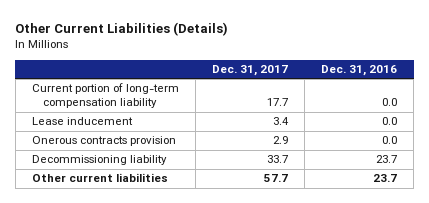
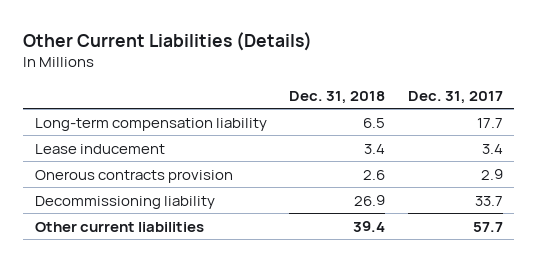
[320,65,397,77] Dec. 31, 2016 -> none
none -> [289,90,386,104] Dec. 31, 2018
[31,83,179,109] Current portion of long-term compensation liability -> [34,117,267,131] Long-term compensation liability

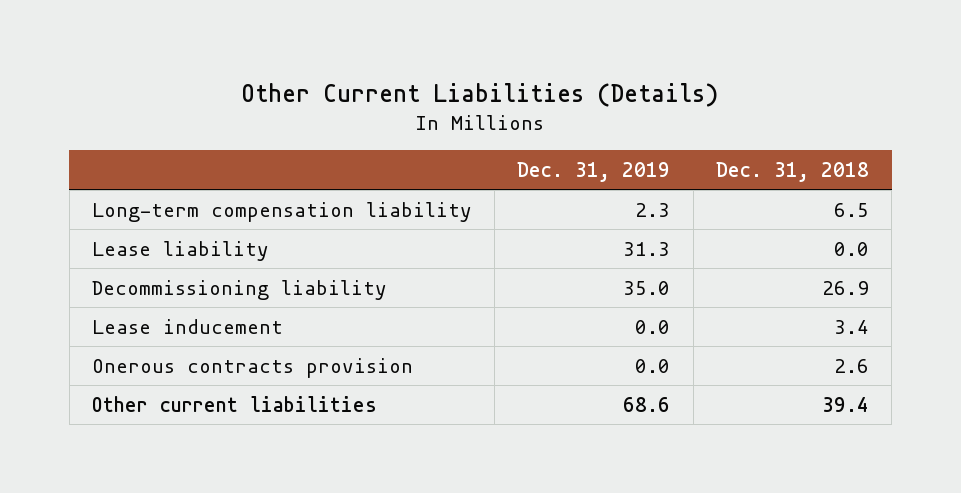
[408,90,504,104] Dec. 31, 2017 -> none
none -> [517,161,671,182] Dec. 31, 2019
none -> [92,240,270,261] Lease liability
[34,195,215,209] Decommissioning liability -> [92,279,388,300] Decommissioning liability

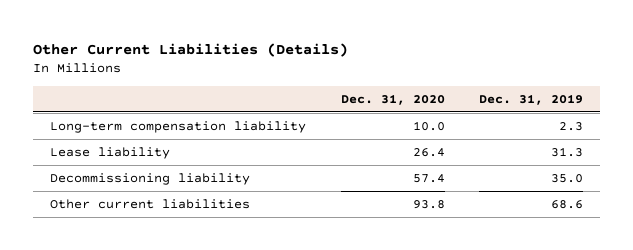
[715,161,869,182] Dec. 31, 2018 -> none
none -> [340,93,445,105] Dec. 31, 2020
[92,318,284,334] Lease inducement -> none
[92,357,414,378] Onerous contracts provision -> none

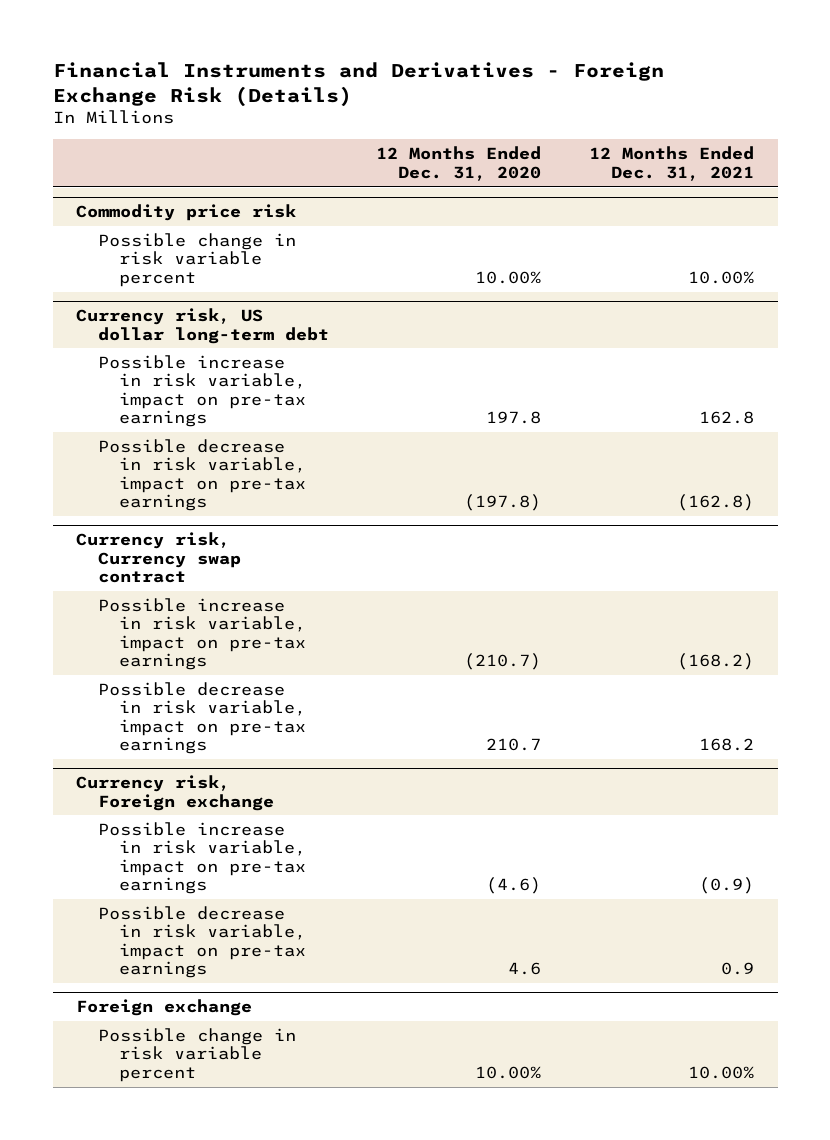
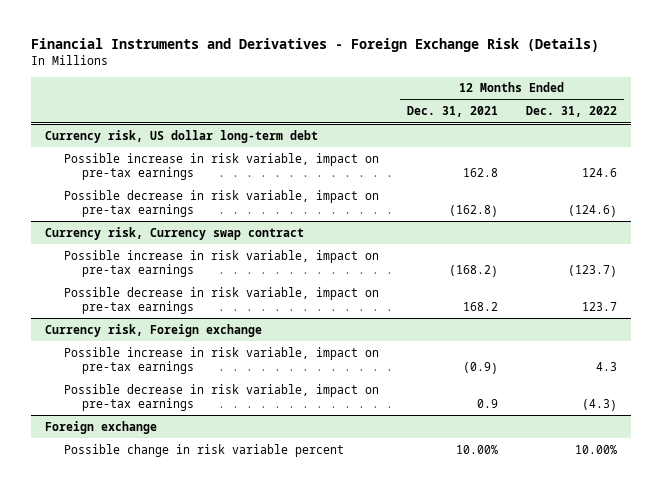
[376,146,542,181] 12 Months Ended Dec. 31, 2020 -> none
none -> [526,106,618,118] Dec. 31, 2022
[76,204,297,222] Commodity price risk -> none
[97,232,296,287] Possible change in risk variable percent -> none

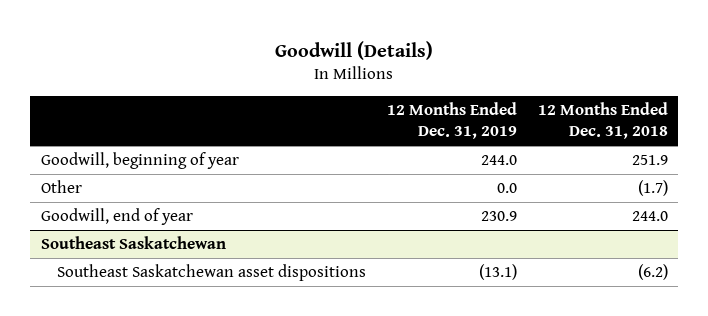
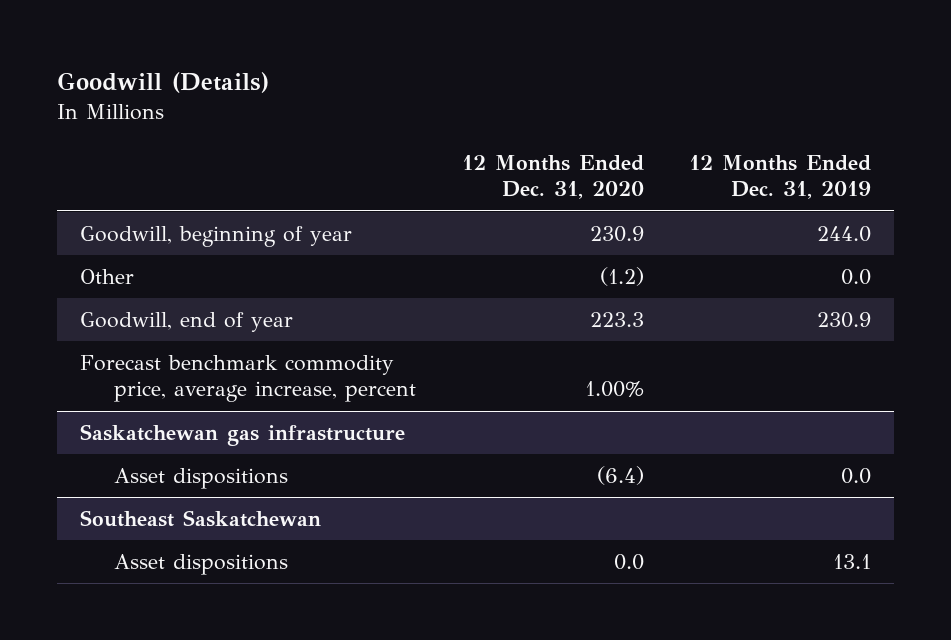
[537,102,668,140] 12 Months Ended Dec. 31, 2018 -> none
none -> [461,154,644,200] 12 Months Ended Dec. 31, 2020
none -> [79,355,417,403] Forecast benchmark commodity price, average increase, percent
none -> [79,424,405,447] Saskatchewan gas infrastructure
none -> [114,468,289,490] Asset dispositions
[57,264,367,282] Southeast Saskatchewan asset dispositions -> [114,554,289,576] Asset dispositions
[479,264,518,281] (13.1) -> [833,554,872,570] 13.1

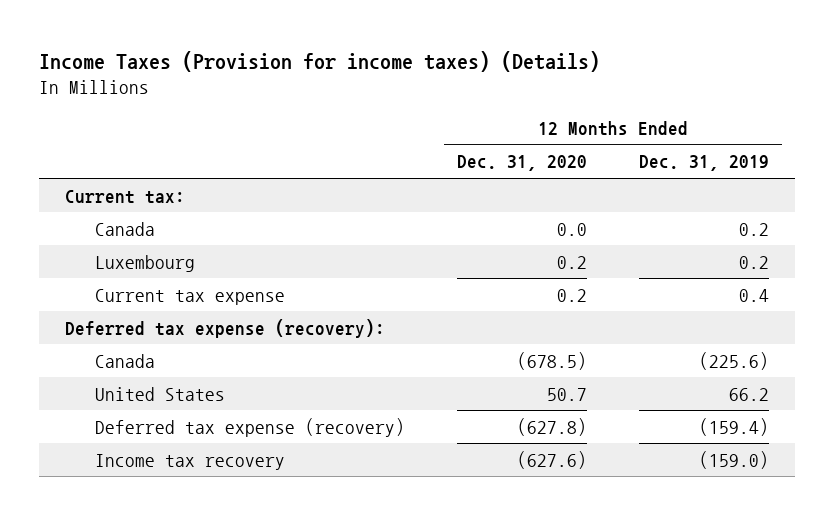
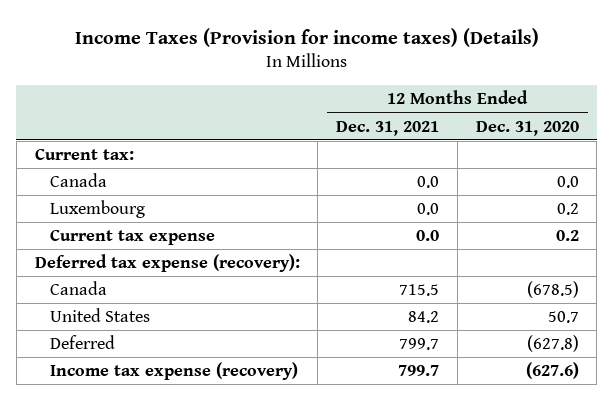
[639,155,770,172] Dec. 31, 2019 -> none
none -> [336,120,440,136] Dec. 31, 2021
[94,417,405,437] Deferred tax expense (recovery) -> [49,335,115,350] Deferred
[94,453,285,470] Income tax recovery -> [49,362,298,381] Income tax expense (recovery)

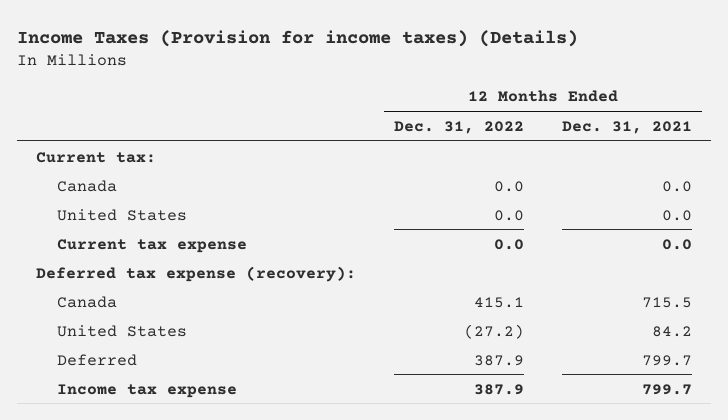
[475,120,579,136] Dec. 31, 2020 -> none
none -> [393,120,524,134] Dec. 31, 2022
[49,200,145,219] Luxembourg -> [56,208,187,221] United States
[49,362,298,381] Income tax expense (recovery) -> [56,383,237,398] Income tax expense

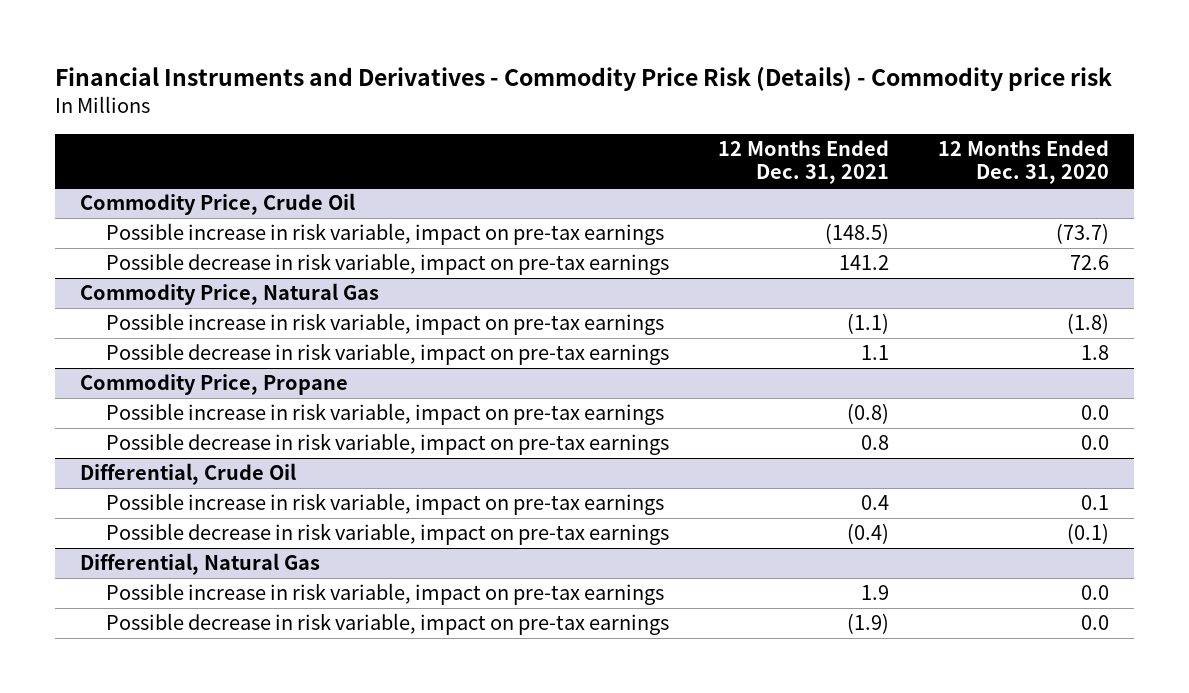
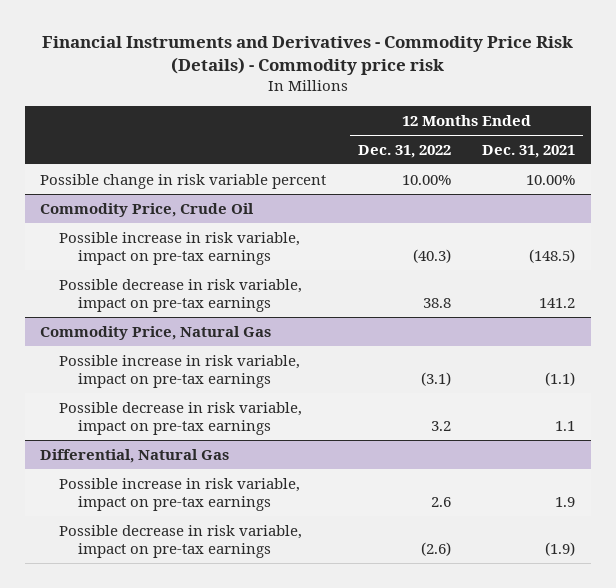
[938,139,1110,185] 12 Months Ended Dec. 31, 2020 -> none
none -> [357,144,451,158] Dec. 31, 2022
none -> [40,173,327,189] Possible change in risk variable percent
[79,374,348,396] Commodity Price, Propane -> none
[105,403,664,426] Possible increase in risk variable, impact on pre-tax earnings -> none
[105,433,669,456] Possible decrease in risk variable, impact on pre-tax earnings -> none
[79,463,296,486] Differential, Crude Oil -> none
[105,493,664,516] Possible increase in risk variable, impact on pre-tax earnings -> none
[105,523,669,546] Possible decrease in risk variable, impact on pre-tax earnings -> none

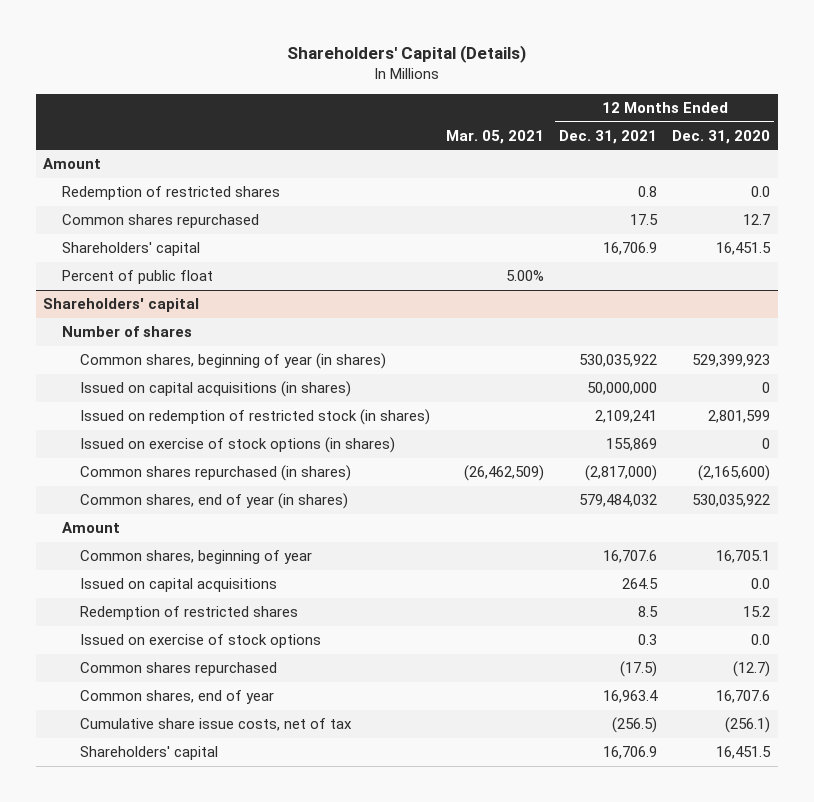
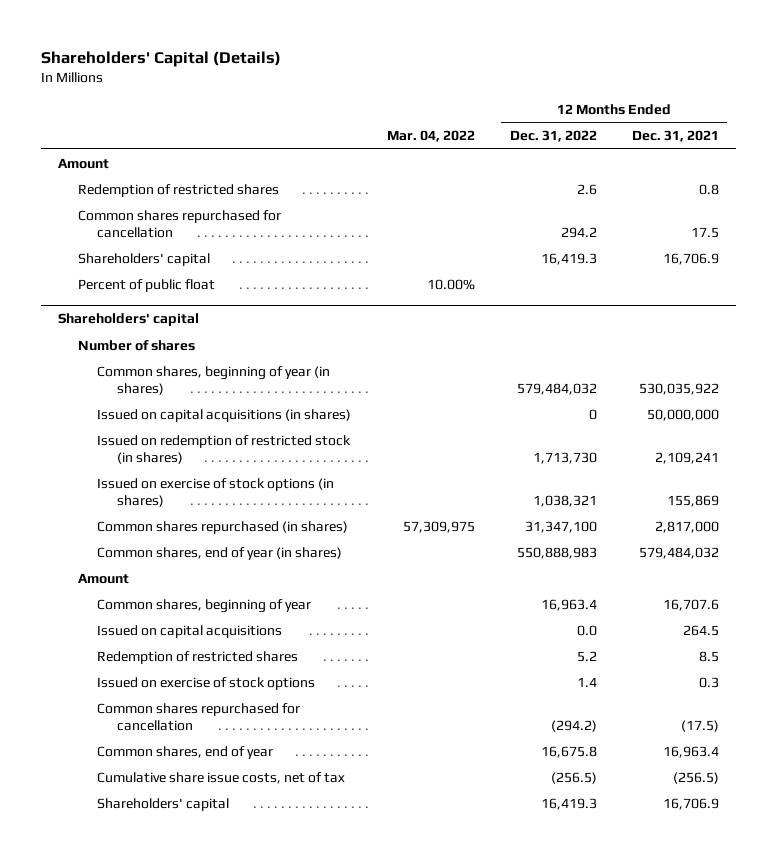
[445,129,544,144] Mar. 05, 2021 -> none
[672,129,771,144] Dec. 31, 2020 -> none
none -> [386,130,475,143] Mar. 04, 2022
none -> [509,130,597,143] Dec. 31, 2022
[61,214,259,229] Common shares repurchased -> [77,209,281,238] Common shares repurchased for cancellation
[585,465,658,482] (2,817,000) -> [654,520,719,533] 2,817,000
[80,662,278,677] Common shares repurchased -> [97,702,301,731] Common shares repurchased for cancellation

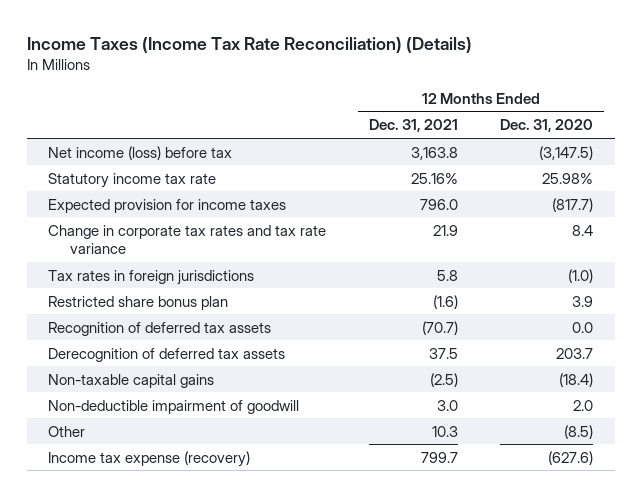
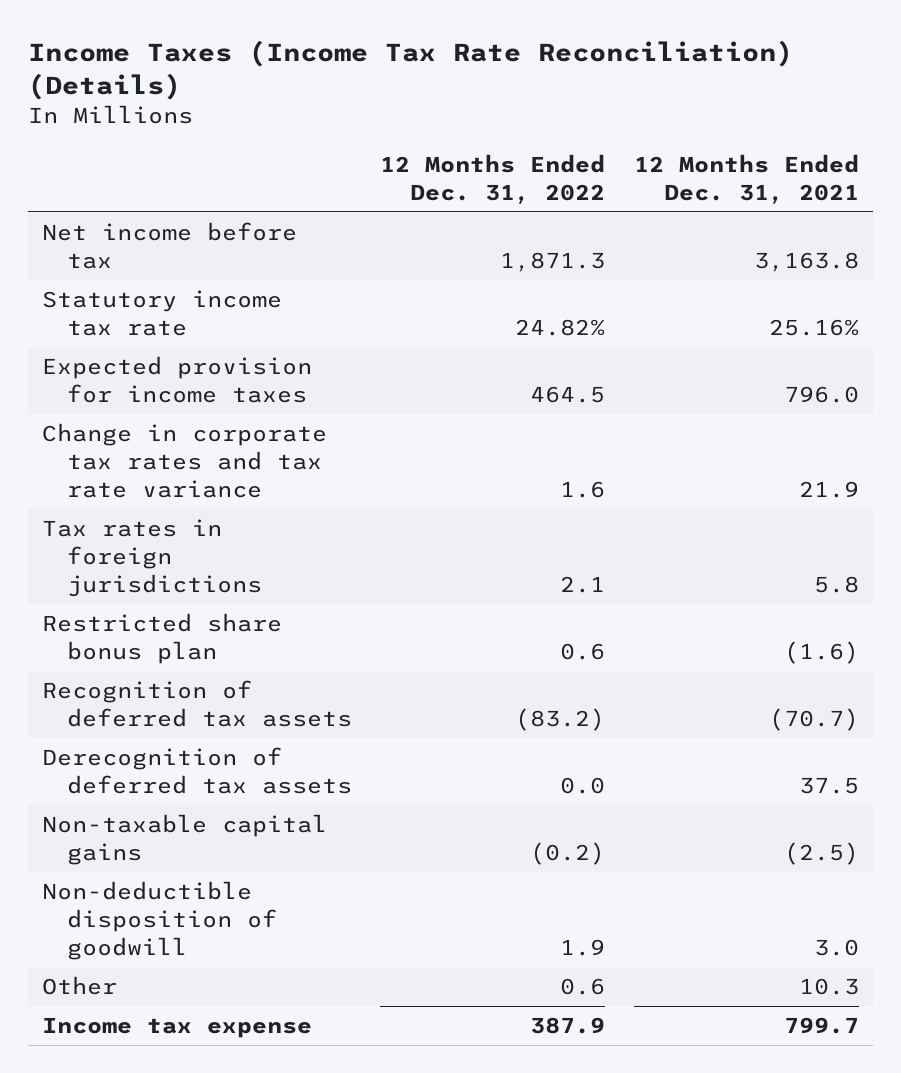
[500,119,594,133] Dec. 31, 2020 -> none
none -> [380,153,606,204] 12 Months Ended Dec. 31, 2022
[48,145,233,160] Net income (loss) before tax -> [42,222,298,269] Net income before tax
[48,399,300,414] Non-deductible impairment of goodwill -> [42,881,277,960] Non-deductible disposition of goodwill
[48,450,251,467] Income tax expense (recovery) -> [42,1017,313,1039] Income tax expense

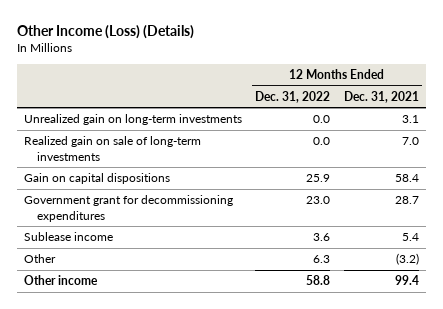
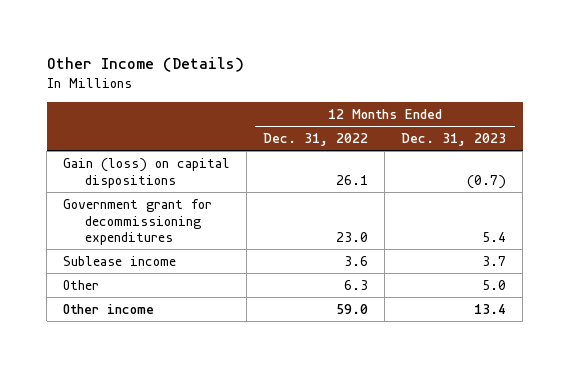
[16,24,194,39] Other Income (Loss) (Details) -> [46,56,244,72] Other Income (Details)
[343,90,419,103] Dec. 31, 2021 -> none
none -> [401,132,507,146] Dec. 31, 2023
[23,114,242,126] Unrealized gain on long-term investments -> none
[23,136,201,161] Realized gain on sale of long-term investments -> none
[23,173,170,185] Gain on capital dispositions -> [63,157,231,188] Gain (loss) on capital dispositions
[306,174,331,183] 25.9 -> [336,174,369,185] 26.1
[306,275,331,286] 58.8 -> [336,303,369,314] 59.0

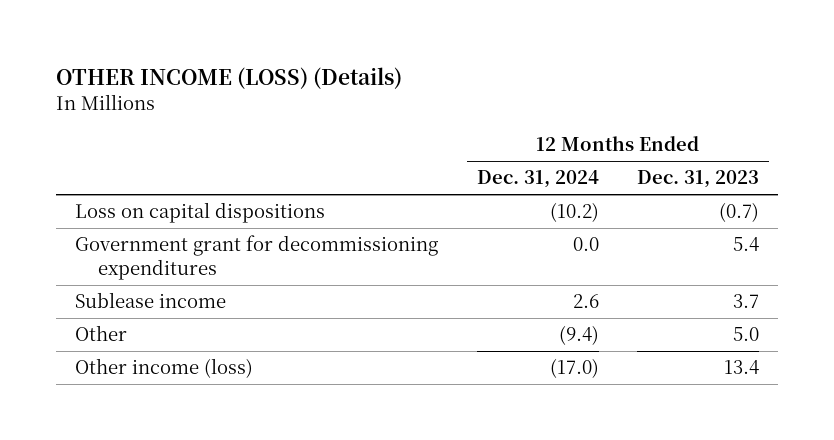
[46,56,244,72] Other Income (Details) -> [55,66,402,89] OTHER INCOME (LOSS) (Details)
[263,132,369,146] Dec. 31, 2022 -> none
none -> [476,170,599,189] Dec. 31, 2024
[63,157,231,188] Gain (loss) on capital dispositions -> [75,202,326,224] Loss on capital dispositions
[63,303,155,314] Other income -> [75,358,254,379] Other income (loss)

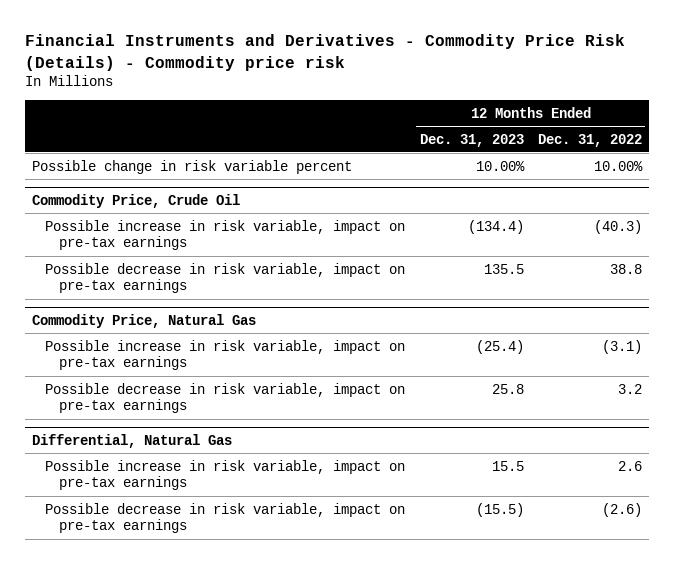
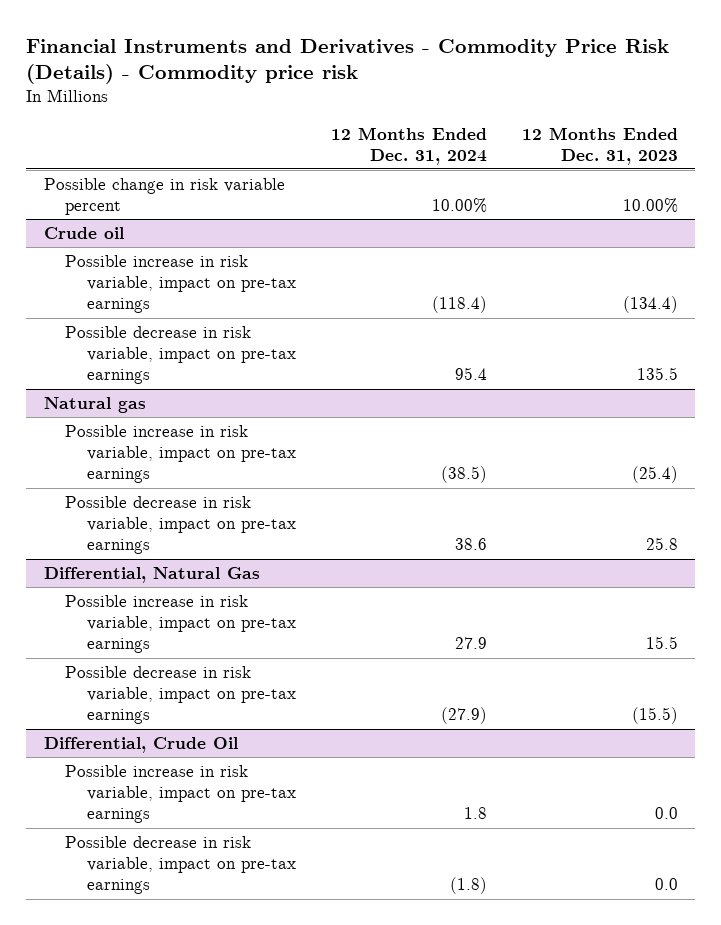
[537,133,642,147] Dec. 31, 2022 -> none
none -> [330,126,487,165] 12 Months Ended Dec. 31, 2024
[31,193,240,208] Commodity Price, Crude Oil -> [43,227,124,240] Crude oil
[31,313,256,328] Commodity Price, Natural Gas -> [43,397,146,414] Natural gas
none -> [43,737,238,754] Differential, Crude Oil
none -> [65,765,296,824] Possible increase in risk variable, impact on pre-tax earnings
none -> [65,836,296,895] Possible decrease in risk variable, impact on pre-tax earnings

